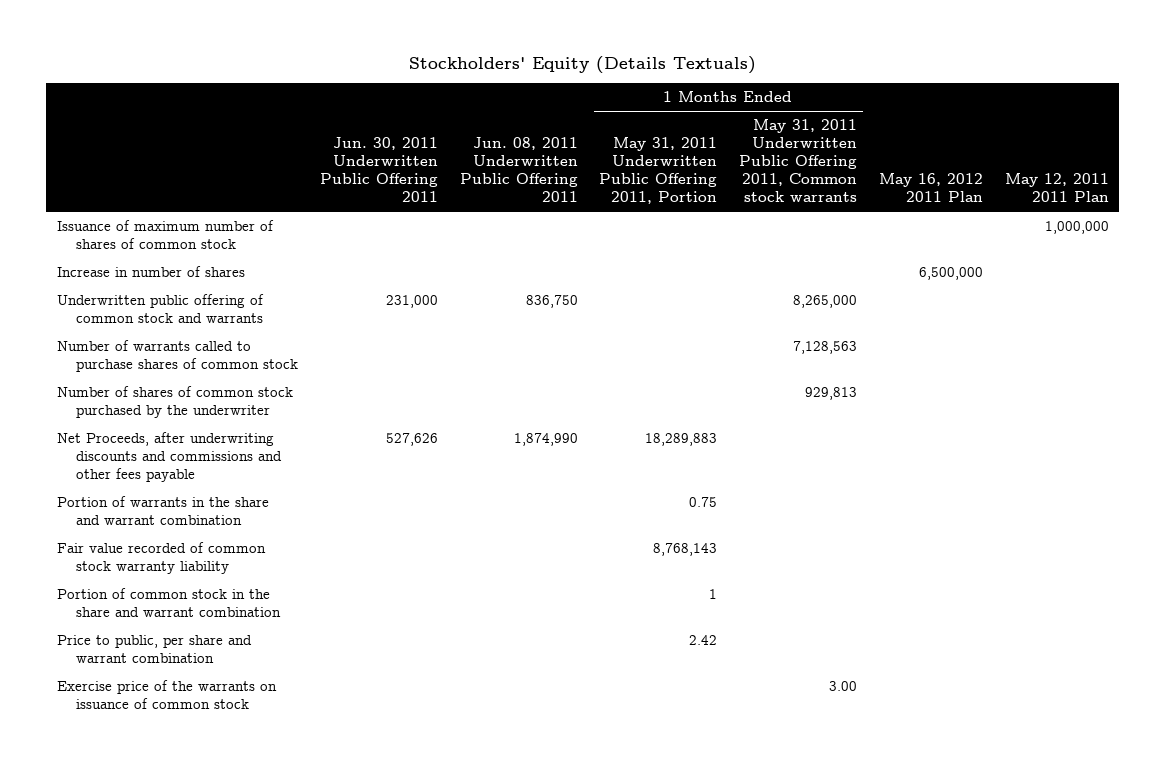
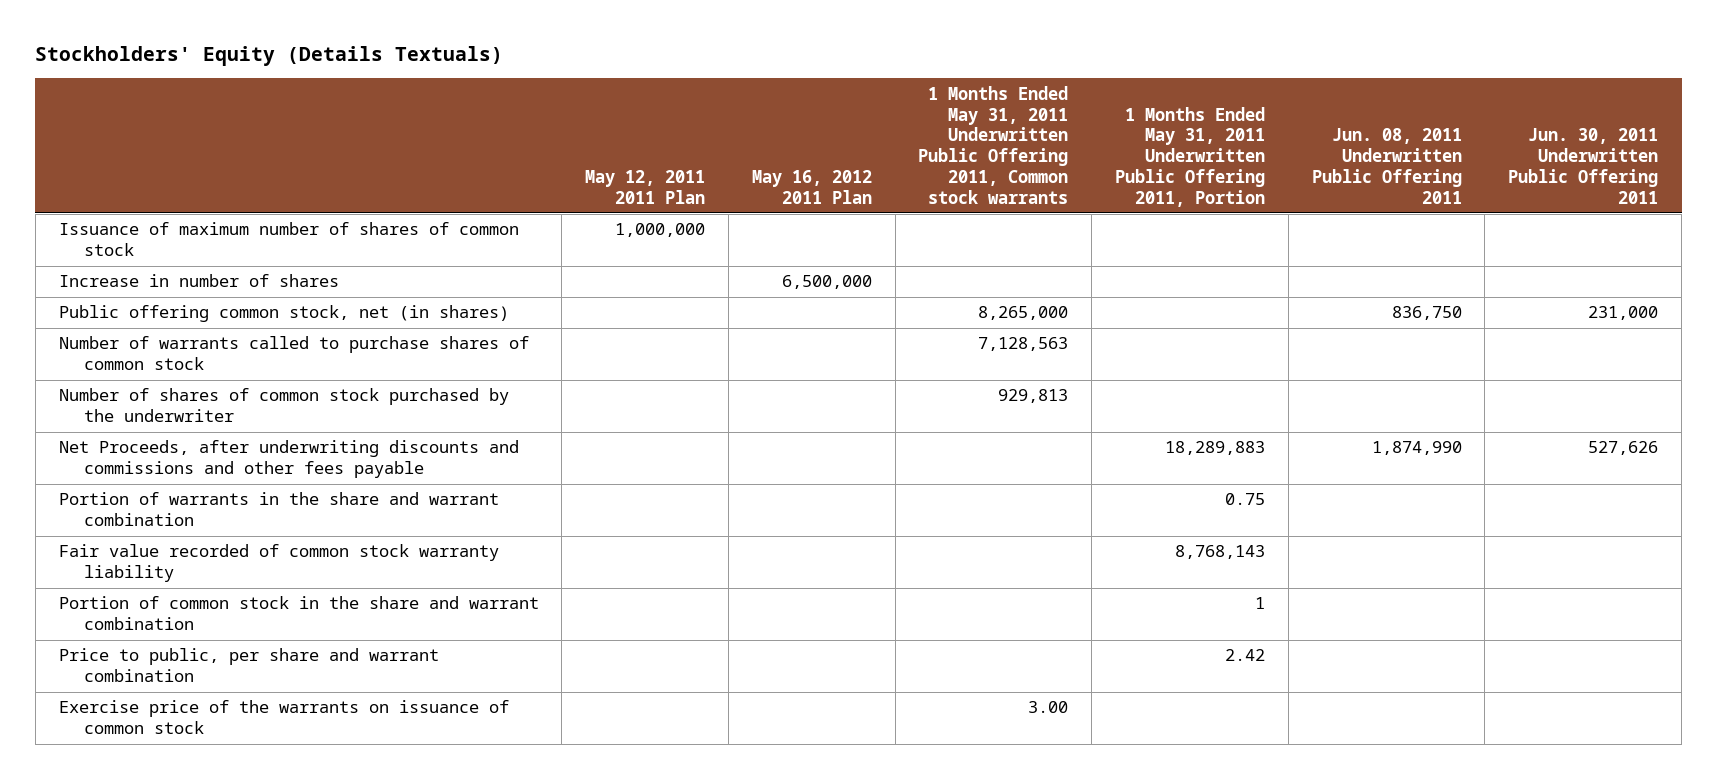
[57,293,265,323] Underwritten public offering of common stock and warrants -> [58,305,509,323] Public offering common stock, net (in shares)

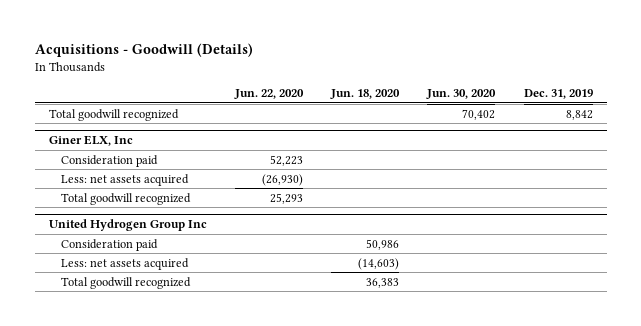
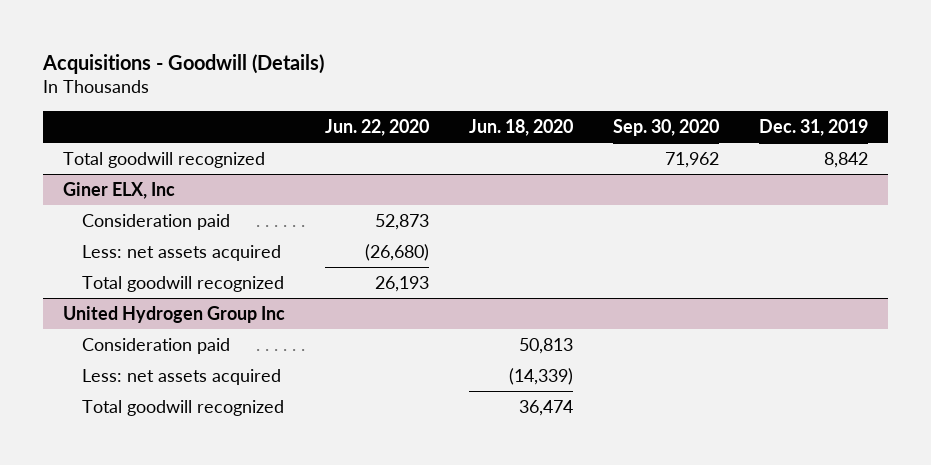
[426,88,497,99] Jun. 30, 2020 -> none
none -> [612,118,719,136] Sep. 30, 2020
[269,154,303,166] 52,223 -> [374,213,429,230] 52,873
[261,173,303,186] (26,930) -> [364,243,429,261] (26,680)
[269,192,303,204] 25,293 -> [374,275,429,292] 26,193
[366,238,400,250] 50,986 -> [518,337,573,354] 50,813
[358,257,400,270] (14,603) -> [508,367,573,385] (14,339)
[366,277,400,288] 36,383 -> [518,399,573,416] 36,474

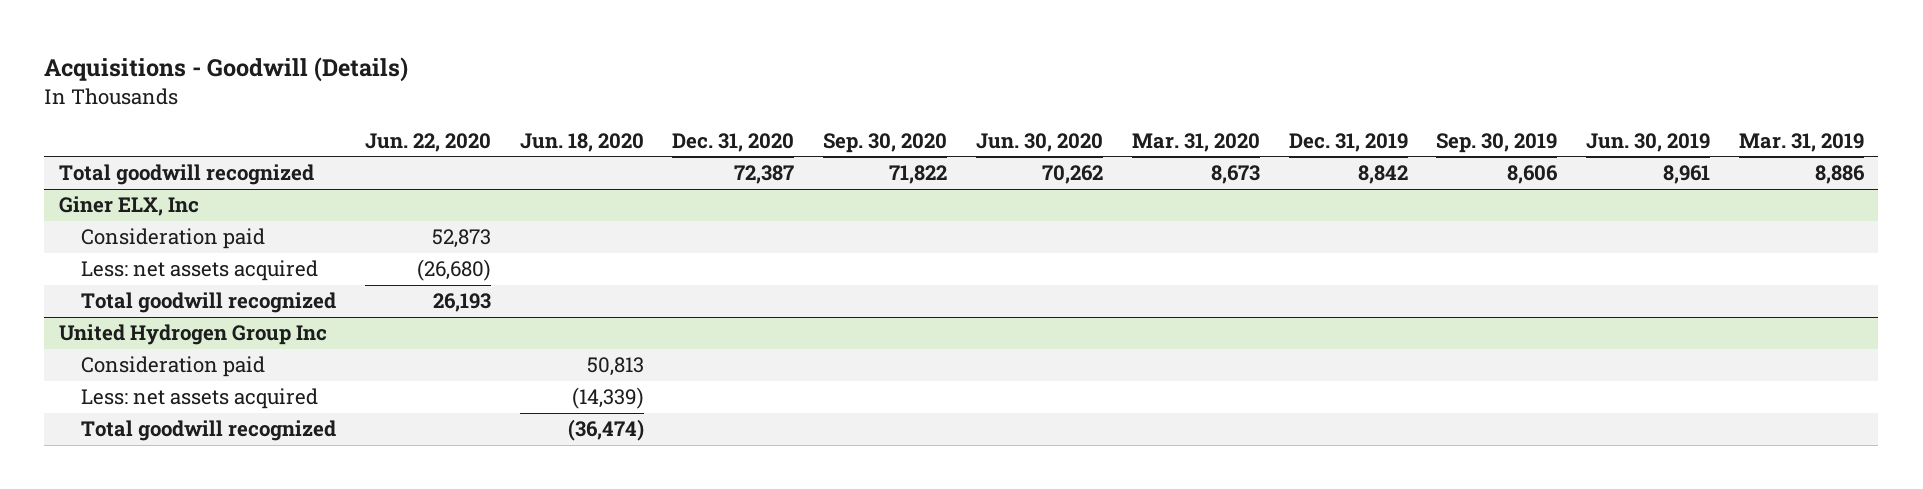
none -> [672,133,795,153] Dec. 31, 2020
none -> [975,133,1103,153] Jun. 30, 2020
none -> [1131,133,1260,153] Mar. 31, 2020
none -> [1436,133,1558,154] Sep. 30, 2019
none -> [1586,133,1711,153] Jun. 30, 2019
none -> [1738,133,1864,153] Mar. 31, 2019
[664,151,719,168] 71,962 -> [889,165,948,185] 71,822
[518,399,573,416] 36,474 -> [567,419,644,442] (36,474)

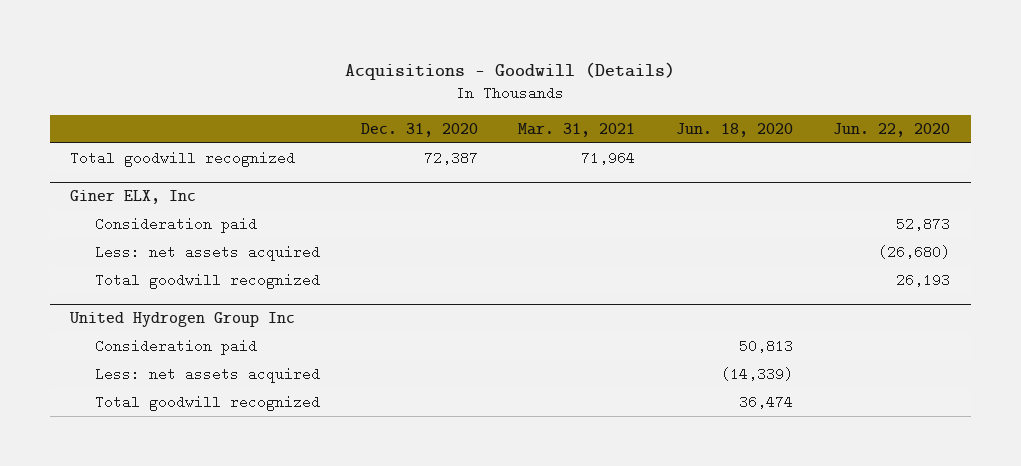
[823,133,948,154] Sep. 30, 2020 -> none
[975,133,1103,153] Jun. 30, 2020 -> none
[1131,133,1260,153] Mar. 31, 2020 -> none
[1288,133,1408,153] Dec. 31, 2019 -> none
[1436,133,1558,154] Sep. 30, 2019 -> none
[1586,133,1711,153] Jun. 30, 2019 -> none
[1738,133,1864,153] Mar. 31, 2019 -> none
none -> [518,123,636,138] Mar. 31, 2021
[567,419,644,442] (36,474) -> [738,395,793,410] 36,474

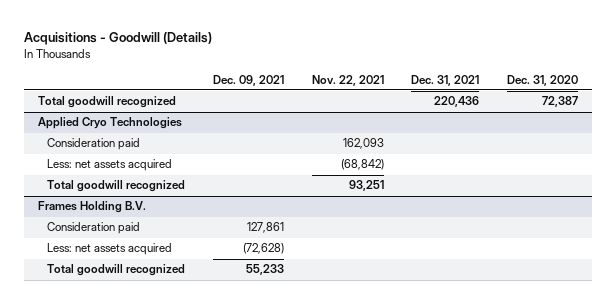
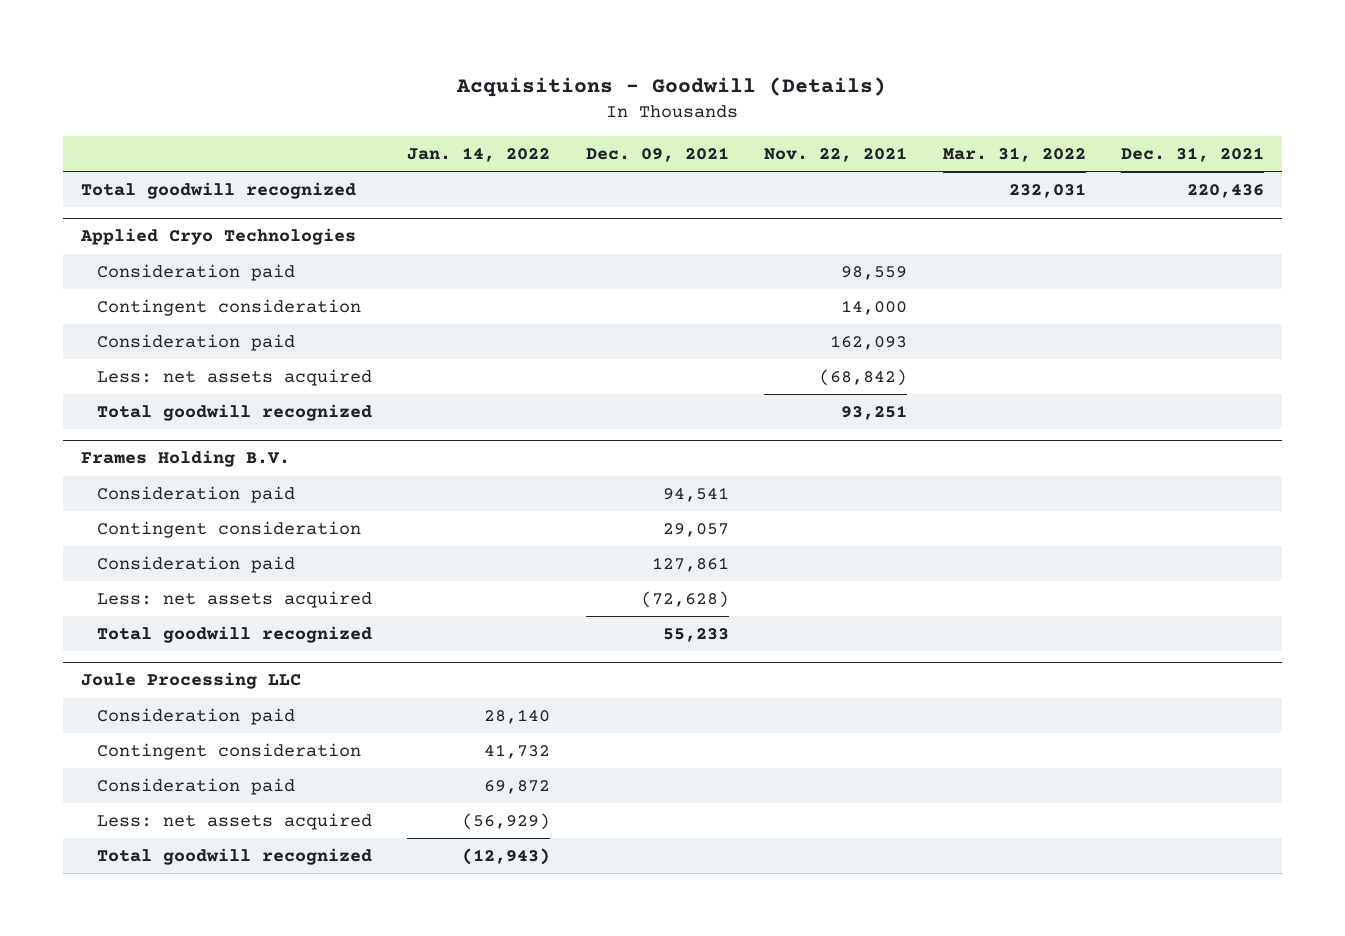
[506,74,578,86] Dec. 31, 2020 -> none
none -> [407,147,551,163] Jan. 14, 2022
none -> [942,147,1086,163] Mar. 31, 2022
none -> [96,264,295,282] Consideration paid
none -> [96,299,361,317] Contingent consideration
none -> [96,486,295,504] Consideration paid
none -> [96,521,361,539] Contingent consideration
none -> [80,672,301,690] Joule Processing LLC
none -> [96,708,295,726] Consideration paid
none -> [96,743,361,761] Contingent consideration
none -> [96,778,295,796] Consideration paid
none -> [96,813,372,831] Less: net assets acquired
none -> [96,848,372,866] Total goodwill recognized

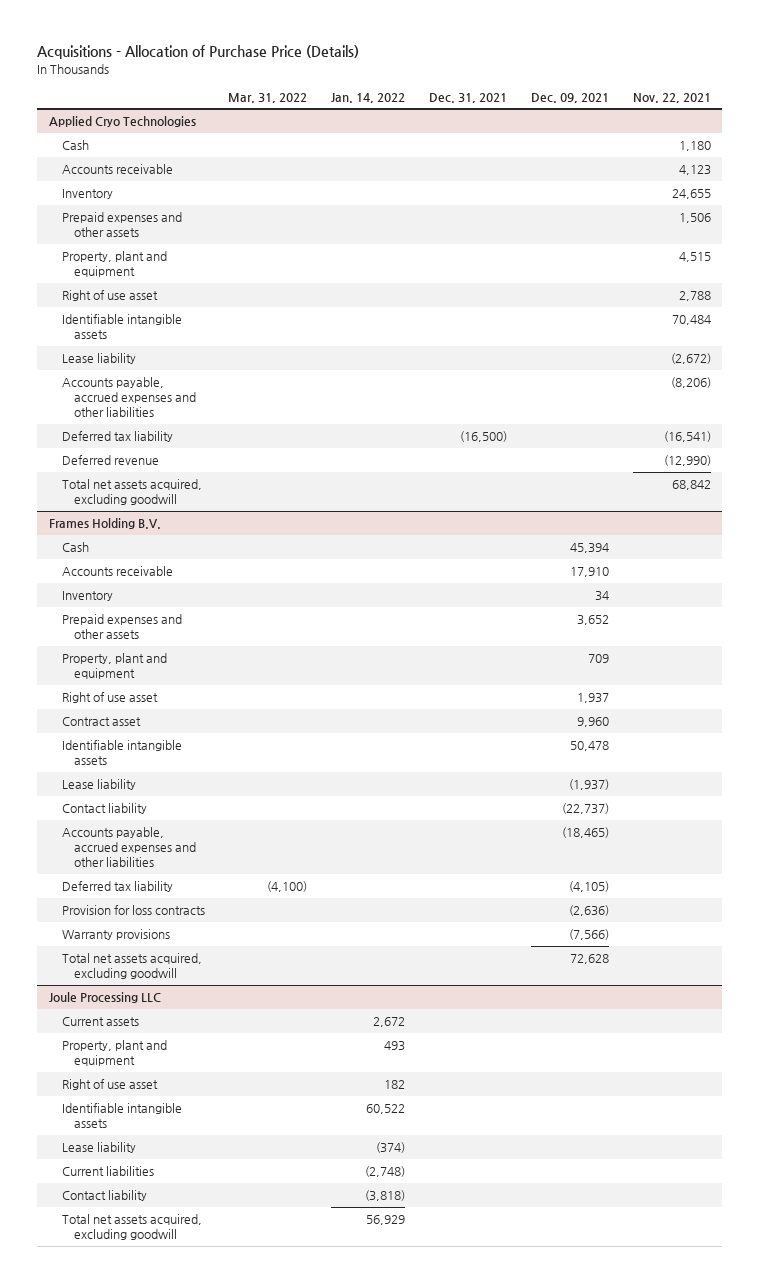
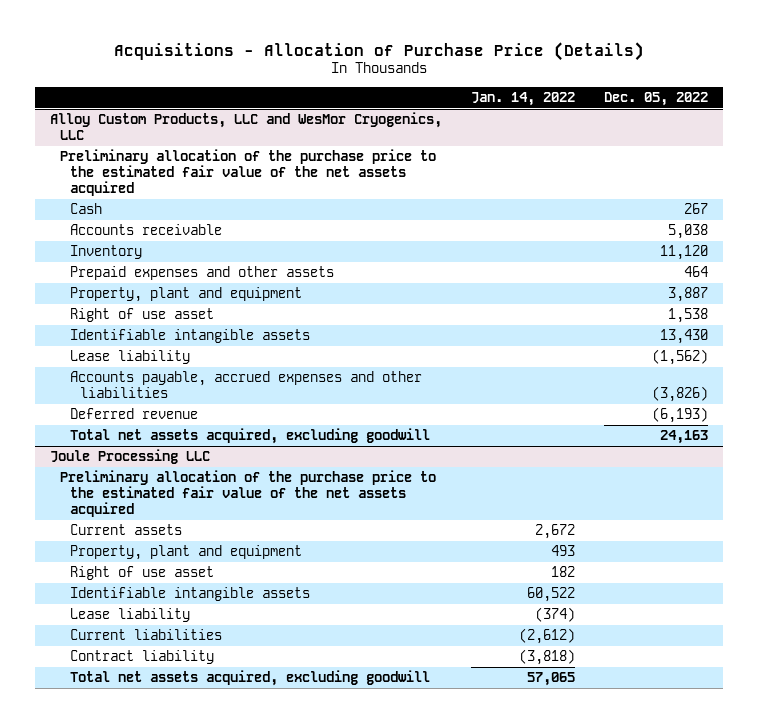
[228,92,308,103] Mar. 31, 2022 -> none
[428,92,507,103] Dec. 31, 2021 -> none
[530,92,609,103] Dec. 09, 2021 -> none
[632,92,711,103] Nov. 22, 2021 -> none
none -> [604,91,709,106] Dec. 05, 2022
[48,116,196,128] Applied Cryo Technologies -> none
[61,140,89,151] Cash -> none
[61,164,173,175] Accounts receivable -> none
[61,189,113,200] Inventory -> none
[61,212,182,238] Prepaid expenses and other assets -> none
[61,251,167,278] Property, plant and equipment -> none
[61,290,158,302] Right of use asset -> none
[61,314,182,340] Identifiable intangible assets -> none
[61,353,136,365] Lease liability -> none
[61,377,197,418] Accounts payable, accrued expenses and other liabilities -> none
[61,431,173,443] Deferred tax liability -> none
[61,455,159,466] Deferred revenue -> none
[61,479,202,506] Total net assets acquired, excluding goodwill -> none
[48,518,161,530] Frames Holding B.V. -> none
[61,542,89,553] Cash -> none
[61,566,173,577] Accounts receivable -> none
[61,591,113,602] Inventory -> none
[61,614,182,640] Prepaid expenses and other assets -> none
[61,653,167,680] Property, plant and equipment -> none
[61,692,158,704] Right of use asset -> none
[61,717,141,727] Contract asset -> none
[61,740,182,766] Identifiable intangible assets -> none
[61,779,136,791] Lease liability -> none
[61,803,147,815] Contact liability -> none
[61,827,197,868] Accounts payable, accrued expenses and other liabilities -> none
[61,881,173,893] Deferred tax liability -> none
[61,905,205,916] Provision for loss contracts -> none
[61,929,170,941] Warranty provisions -> none
[61,953,202,980] Total net assets acquired, excluding goodwill -> none
none -> [49,112,442,140] Alloy Custom Products, LLC and WesMor Cryogenics, LLC
none -> [59,149,436,196] Preliminary allocation of the purchase price to the estimated fair value of the net assets acquired
none -> [70,203,103,215] Cash
none -> [70,224,223,236] Accounts receivable
none -> [70,245,143,260] Inventory
none -> [70,266,335,281] Prepaid expenses and other assets
none -> [70,287,303,303] Property, plant and equipment
none -> [70,308,215,323] Right of use asset
none -> [70,329,311,344] Identifiable intangible assets
none -> [70,350,191,365] Lease liability
none -> [70,371,423,398] Accounts payable, accrued expenses and other liabilities
none -> [70,408,199,420] Deferred revenue
none -> [70,428,431,445] Total net assets acquired, excluding goodwill
none -> [59,470,436,517] Preliminary allocation of the purchase price to the estimated fair value of the net assets acquired
[365,1166,406,1178] (2,748) -> [518,628,575,645] (2,612)
[61,1190,147,1202] Contact liability -> [70,650,215,665] Contract liability
[366,1215,406,1226] 56,929 -> [526,672,575,687] 57,065

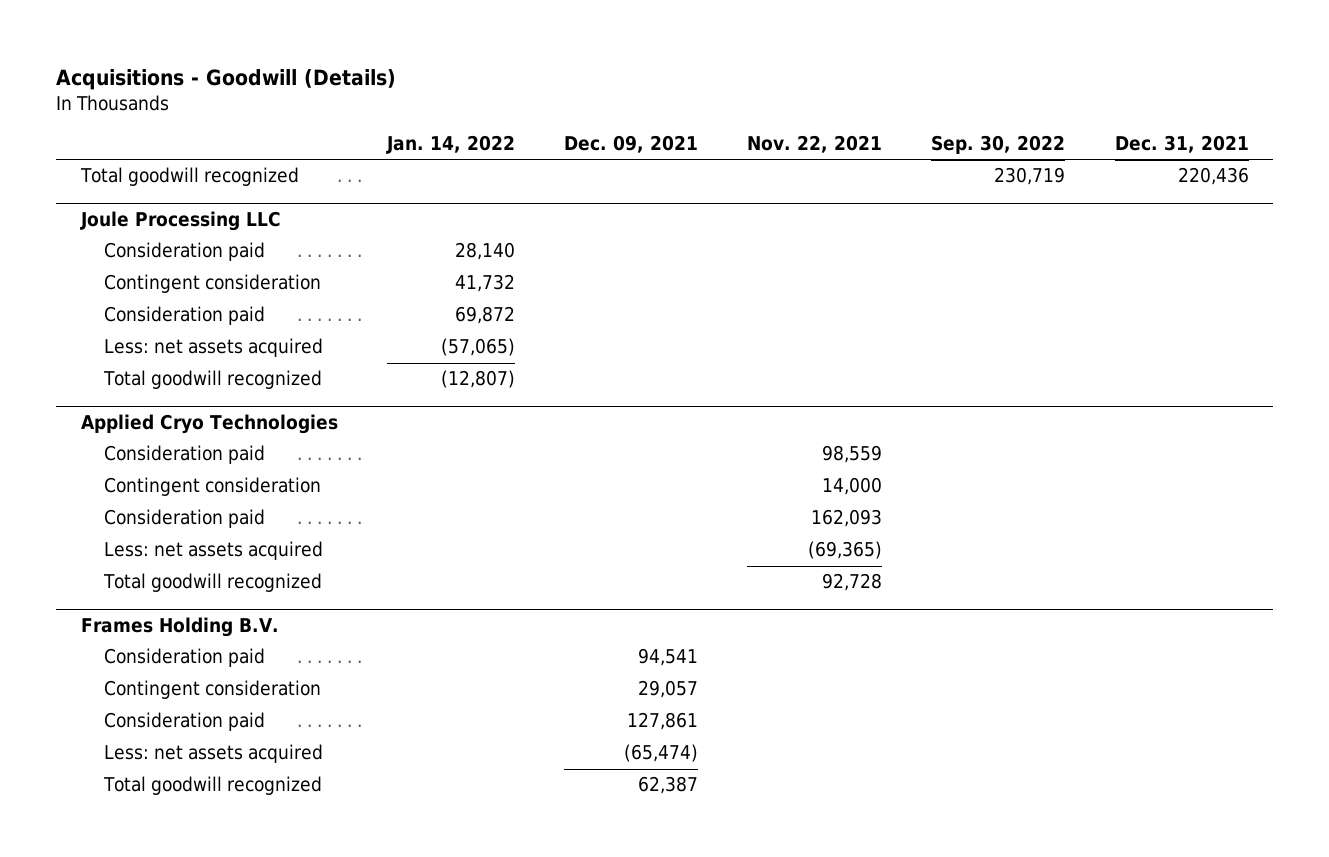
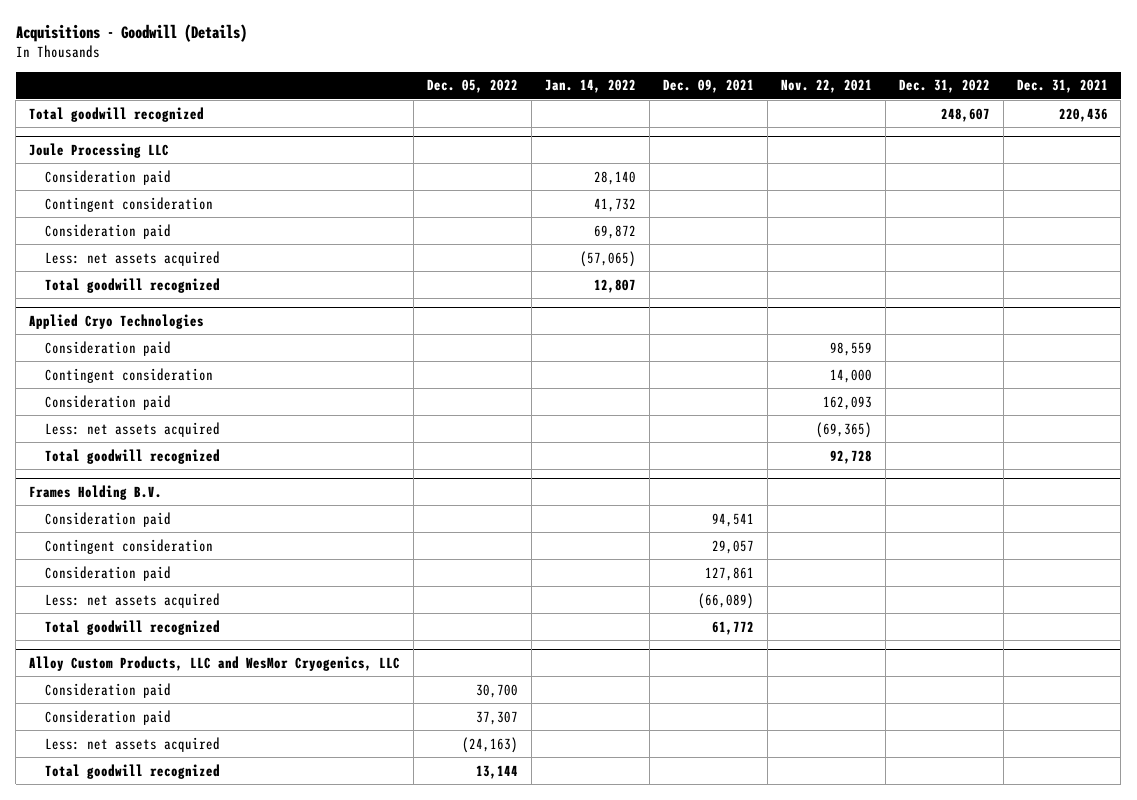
[931,135,1066,155] Sep. 30, 2022 -> none
none -> [426,79,518,94] Dec. 05, 2022
none -> [898,79,990,94] Dec. 31, 2022
[440,370,515,389] (12,807) -> [593,278,636,293] 12,807
[624,744,699,763] (65,474) -> [697,592,754,609] (66,089)
[638,776,699,795] 62,387 -> [711,620,754,635] 61,772
none -> [29,655,401,671] Alloy Custom Products, LLC and WesMor Cryogenics, LLC
none -> [44,682,171,698] Consideration paid
none -> [44,709,171,725] Consideration paid
none -> [44,736,220,752] Less: net assets acquired
none -> [44,763,220,779] Total goodwill recognized

